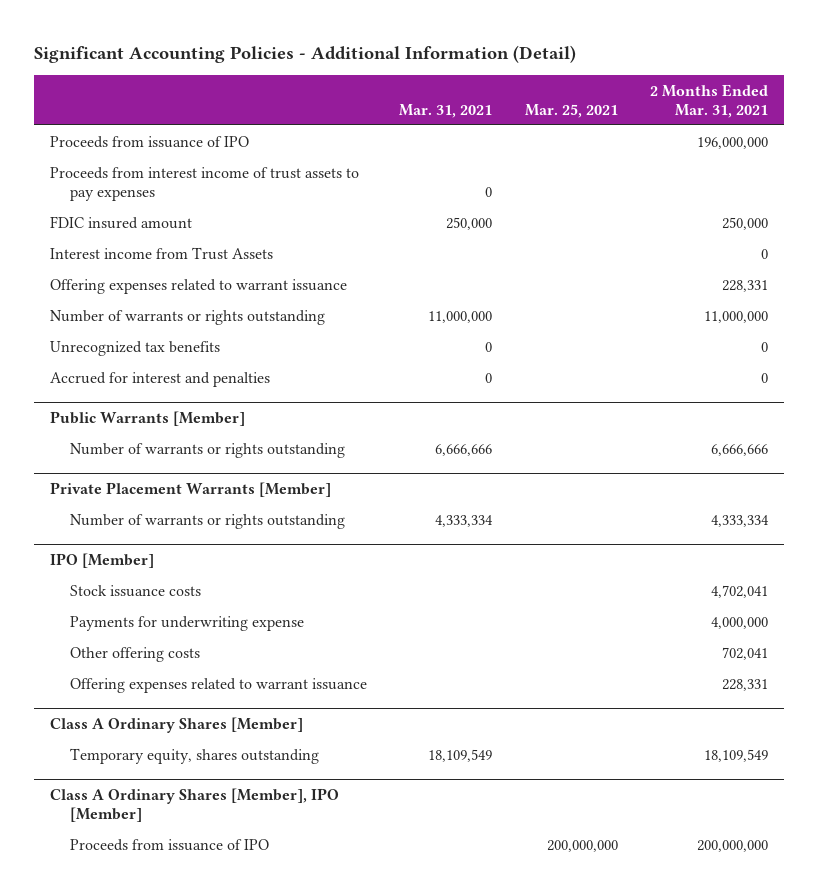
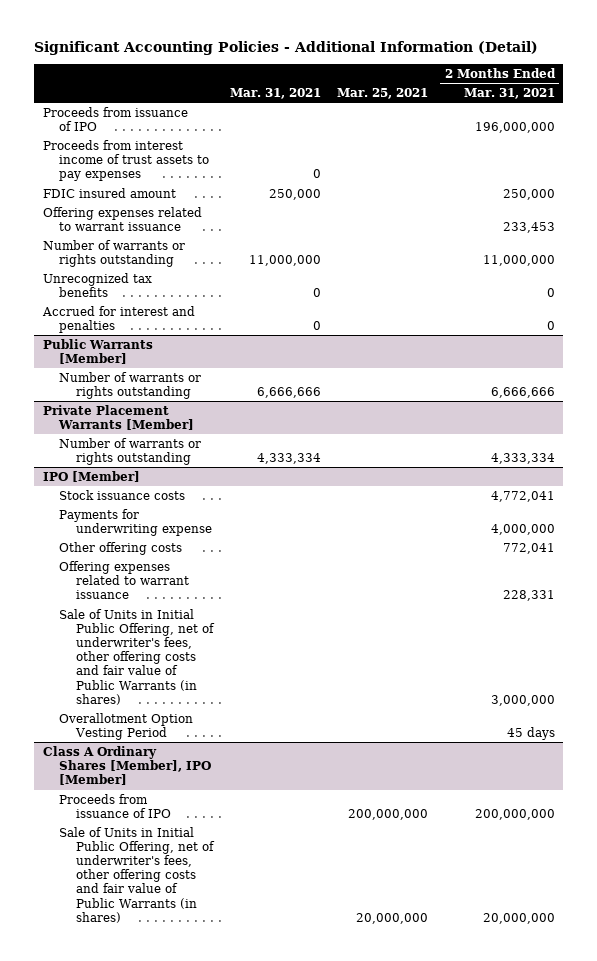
[50,246,274,260] Interest income from Trust Assets -> none
[722,279,769,292] 228,331 -> [502,222,555,234] 233,453
[711,584,769,598] 4,702,041 -> [490,490,555,502] 4,772,041
[722,646,769,660] 702,041 -> [502,542,555,554] 772,041
[50,717,304,734] Class A Ordinary Shares [Member] -> none
[70,747,320,764] Temporary equity, shares outstanding -> none
none -> [59,608,216,705] Sale of Units in Initial Public Offering, net of underwriter's fees, other offering costs and fair value of Public Warrants (in shares)
none -> [59,712,194,741] Overallotment Option Vesting Period
none -> [59,826,216,923] Sale of Units in Initial Public Offering, net of underwriter's fees, other offering costs and fair value of Public Warrants (in shares)

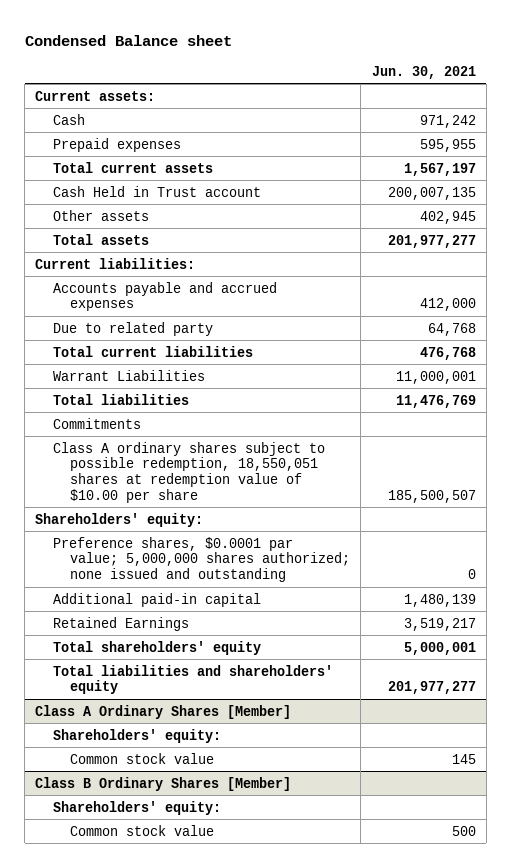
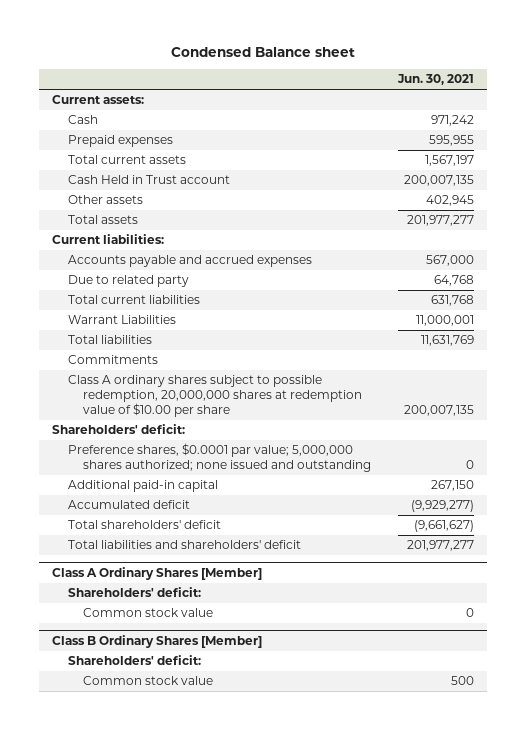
[419,298,476,312] 412,000 -> [425,255,474,267] 567,000
[419,346,476,360] 476,768 -> [430,295,474,307] 631,768
[395,394,476,408] 11,476,769 -> [420,335,474,347] 11,631,769
[52,441,325,503] Class A ordinary shares subject to possible redemption, 18,550,051 shares at redemption value of $10.00 per share -> [67,375,362,417] Class A ordinary shares subject to possible redemption, 20,000,000 shares at redemption value of $10.00 per share
[387,489,476,503] 185,500,507 -> [403,404,474,416] 200,007,135
[35,512,204,527] Shareholders' equity: -> [52,424,186,435] Shareholders' deficit:
[52,616,189,631] Retained Earnings -> none
[403,593,476,607] 1,480,139 -> [430,480,474,492] 267,150
none -> [67,500,190,510] Accumulated deficit
[52,640,261,655] Total shareholders' equity -> [67,520,221,530] Total shareholders' deficit
[403,641,476,655] 5,000,001 -> [413,520,474,533] (9,661,627)
[52,664,333,695] Total liabilities and shareholders' equity -> [67,540,301,550] Total liabilities and shareholders' deficit
[52,728,221,743] Shareholders' equity: -> [67,587,201,598] Shareholders' deficit:
[451,753,476,764] 145 -> [465,608,474,618] 0
[52,800,221,815] Shareholders' equity: -> [67,655,201,666] Shareholders' deficit:

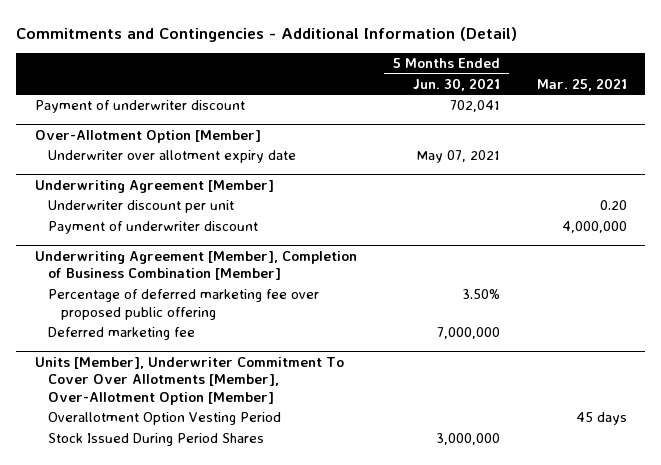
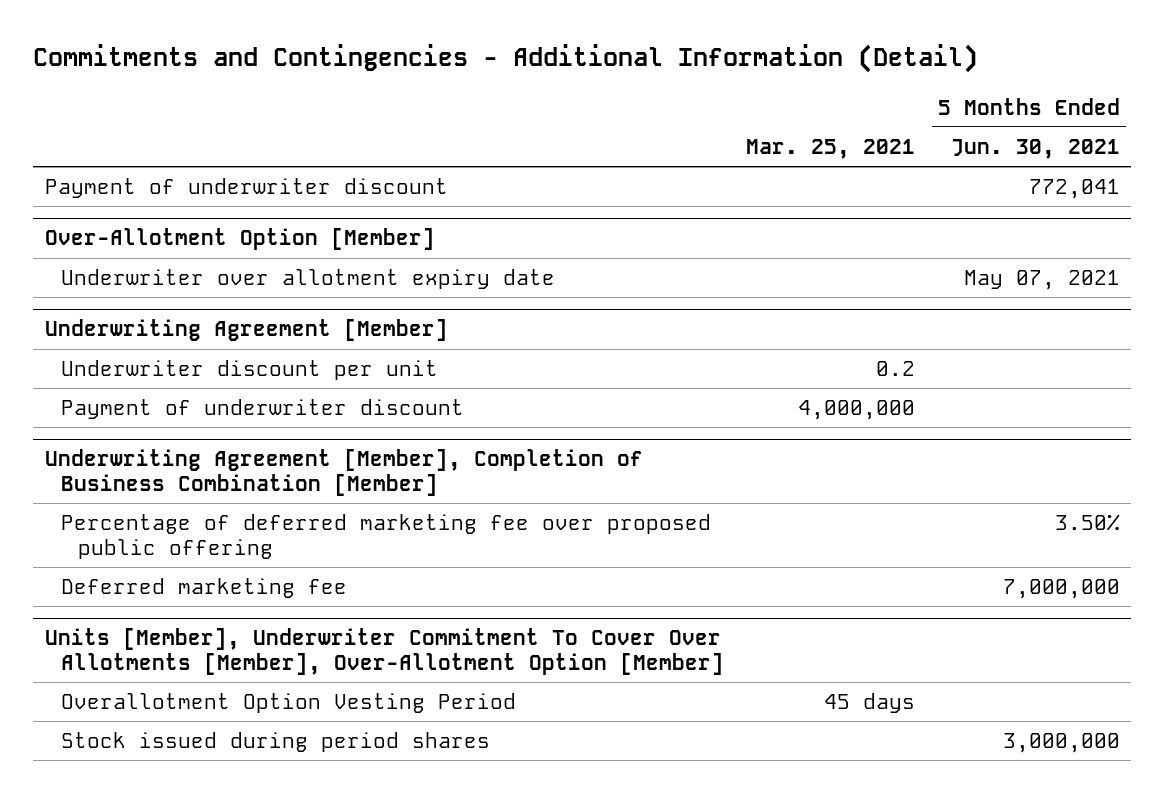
[450,100,501,113] 702,041 -> [1028,179,1120,200] 772,041
[599,200,627,211] 0.20 -> [876,361,916,377] 0.2
[47,433,264,447] Stock Issued During Period Shares -> [61,732,491,753] Stock issued during period shares

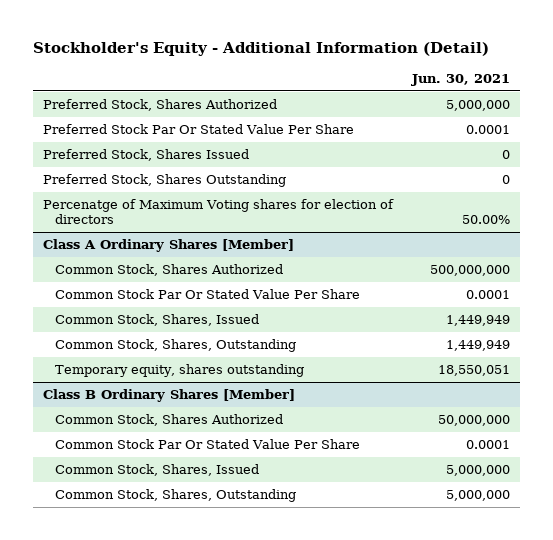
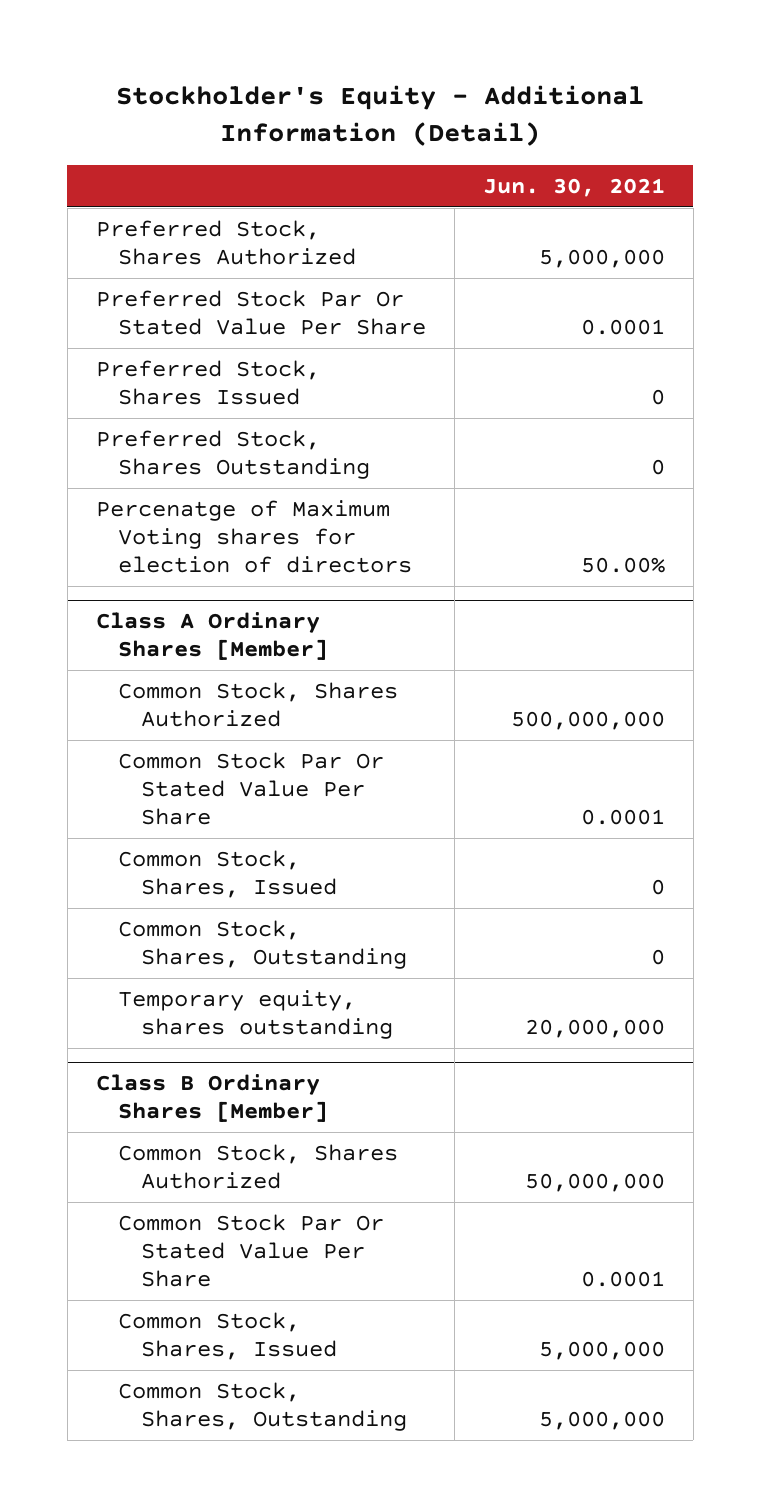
[446,315,511,327] 1,449,949 -> [651,879,666,896] 0
[446,340,511,352] 1,449,949 -> [651,949,666,966] 0
[438,365,511,377] 18,550,051 -> [525,1019,666,1039] 20,000,000

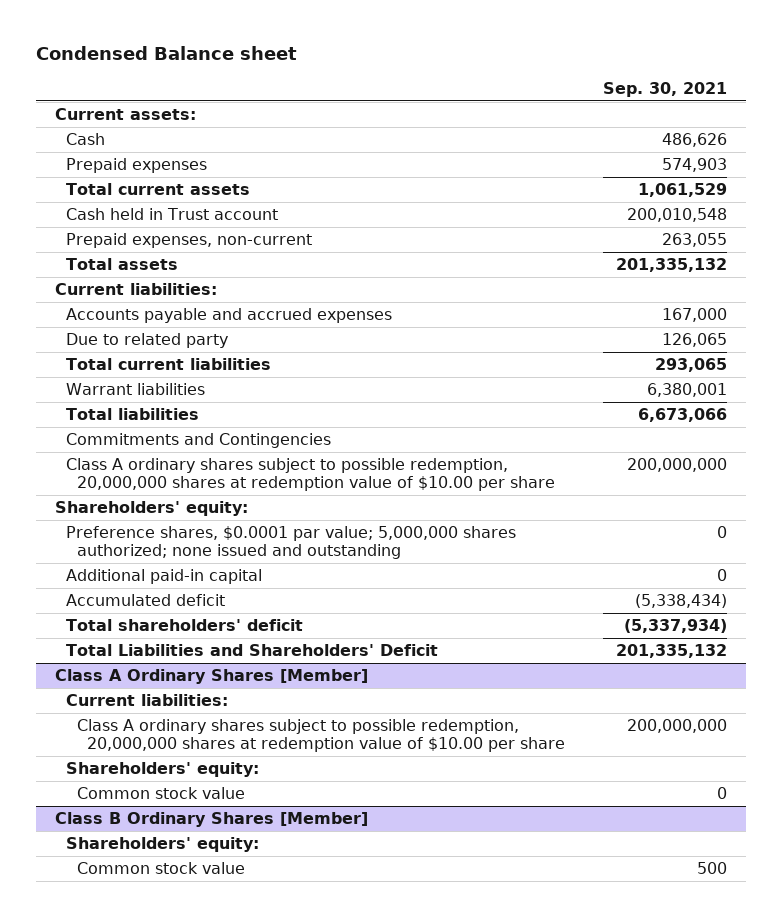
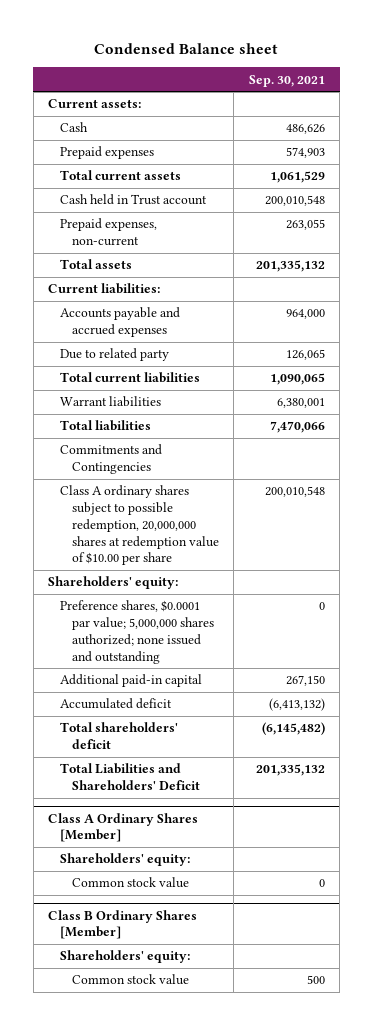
[661,308,727,323] 167,000 -> [285,309,325,320] 964,000
[654,358,727,373] 293,065 -> [269,373,325,386] 1,090,065
[637,408,727,423] 6,673,066 -> [269,421,325,434] 7,470,066
[626,458,727,473] 200,000,000 -> [264,486,325,498] 200,010,548
[716,569,727,582] 0 -> [285,675,325,687] 267,150
[634,594,727,609] (5,338,434) -> [268,698,325,712] (6,413,132)
[623,619,727,634] (5,337,934) -> [261,722,325,736] (6,145,482)
[65,694,228,707] Current liabilities: -> none
[76,719,566,752] Class A ordinary shares subject to possible redemption, 20,000,000 shares at redemption value of $10.00 per share -> none

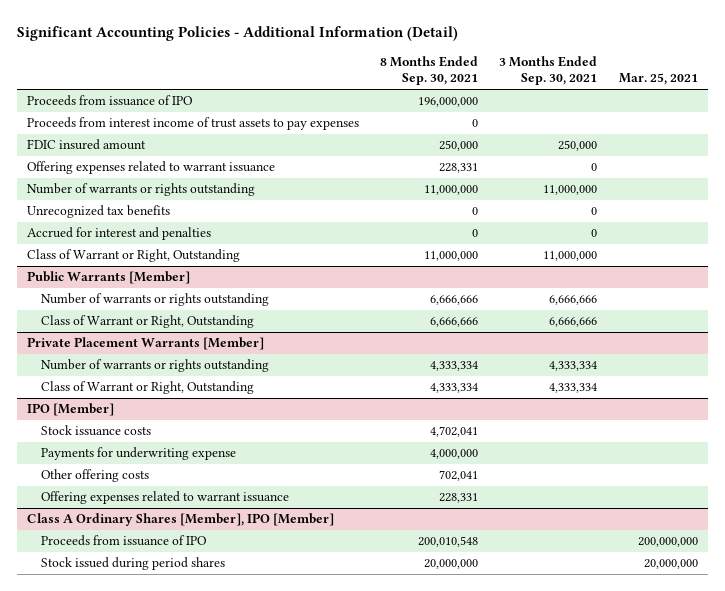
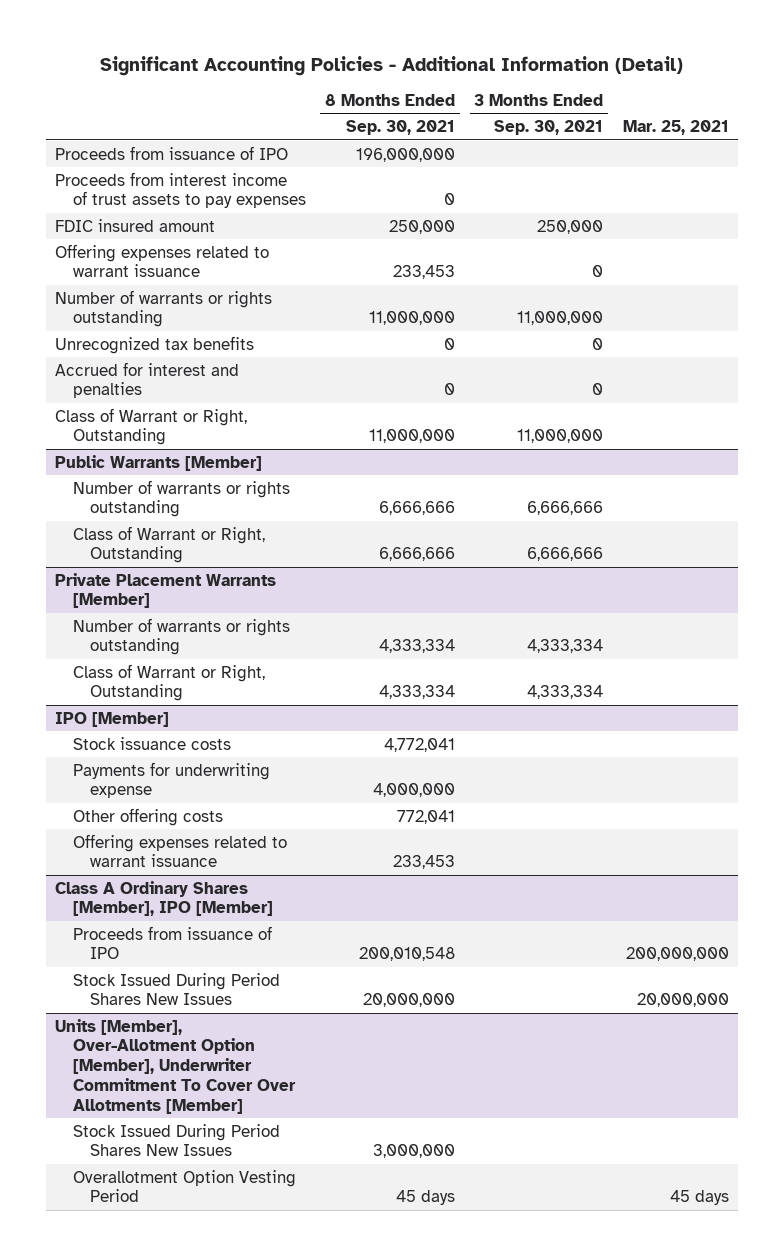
[439,163,479,174] 228,331 -> [393,265,456,280] 233,453
[430,426,479,438] 4,702,041 -> [384,737,456,752] 4,772,041
[439,470,479,482] 702,041 -> [397,809,456,824] 772,041
[439,493,479,504] 228,331 -> [393,855,456,870] 233,453
[41,557,226,571] Stock issued during period shares -> [72,972,280,1006] Stock Issued During Period Shares New Issues
none -> [55,1018,296,1114] Units [Member], Over-Allotment Option [Member], Underwriter Commitment To Cover Over Allotments [Member]
none -> [72,1123,280,1157] Stock Issued During Period Shares New Issues
none -> [72,1169,296,1203] Overallotment Option Vesting Period

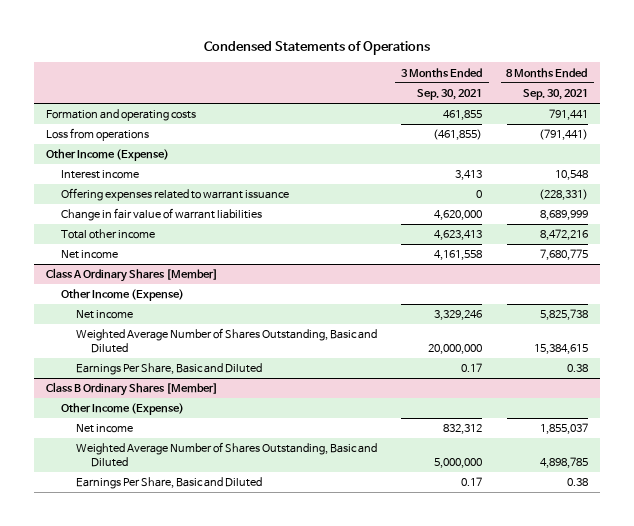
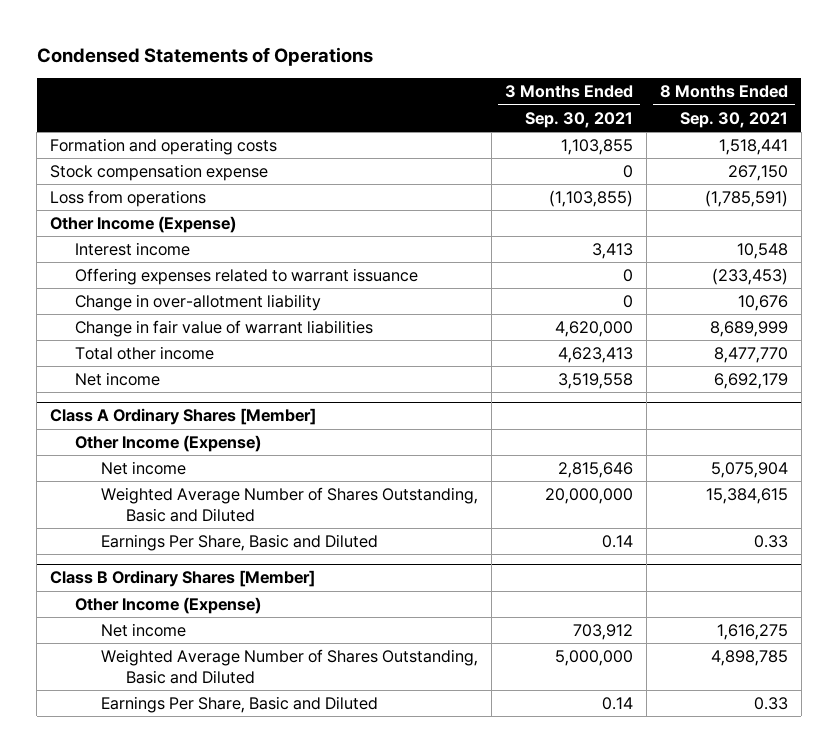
[443,110,483,121] 461,855 -> [560,138,633,155] 1,103,855
[548,109,588,121] 791,441 -> [718,138,788,155] 1,518,441
none -> [50,163,269,181] Stock compensation expense
[433,129,483,141] (461,855) -> [548,189,633,207] (1,103,855)
[538,129,588,141] (791,441) -> [704,189,788,207] (1,785,591)
[538,189,588,201] (228,331) -> [711,267,788,285] (233,453)
none -> [75,293,322,311] Change in over-allotment liability
[539,229,588,241] 8,472,216 -> [713,346,788,363] 8,477,770
[434,250,483,261] 4,161,558 -> [557,372,633,389] 3,519,558
[539,249,588,261] 7,680,775 -> [713,372,788,389] 6,692,179
[434,310,483,321] 3,329,246 -> [557,461,633,478] 2,815,646
[539,309,588,321] 5,825,738 -> [710,461,788,478] 5,075,904
[461,363,483,373] 0.17 -> [601,534,633,548] 0.14
[566,364,588,373] 0.38 -> [753,534,788,548] 0.33
[443,424,483,435] 832,312 -> [572,623,633,640] 703,912
[539,423,588,435] 1,855,037 -> [716,623,788,640] 1,616,275
[461,477,483,487] 0.17 -> [601,696,633,710] 0.14
[566,478,588,487] 0.38 -> [753,696,788,710] 0.33

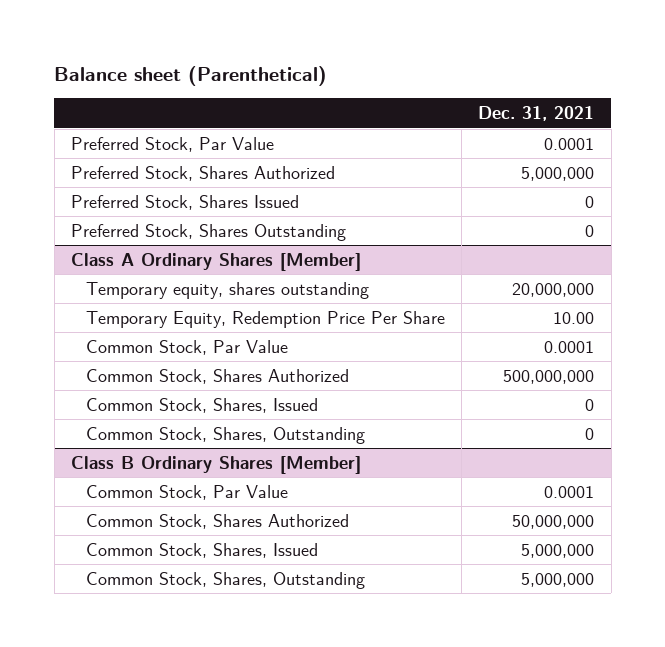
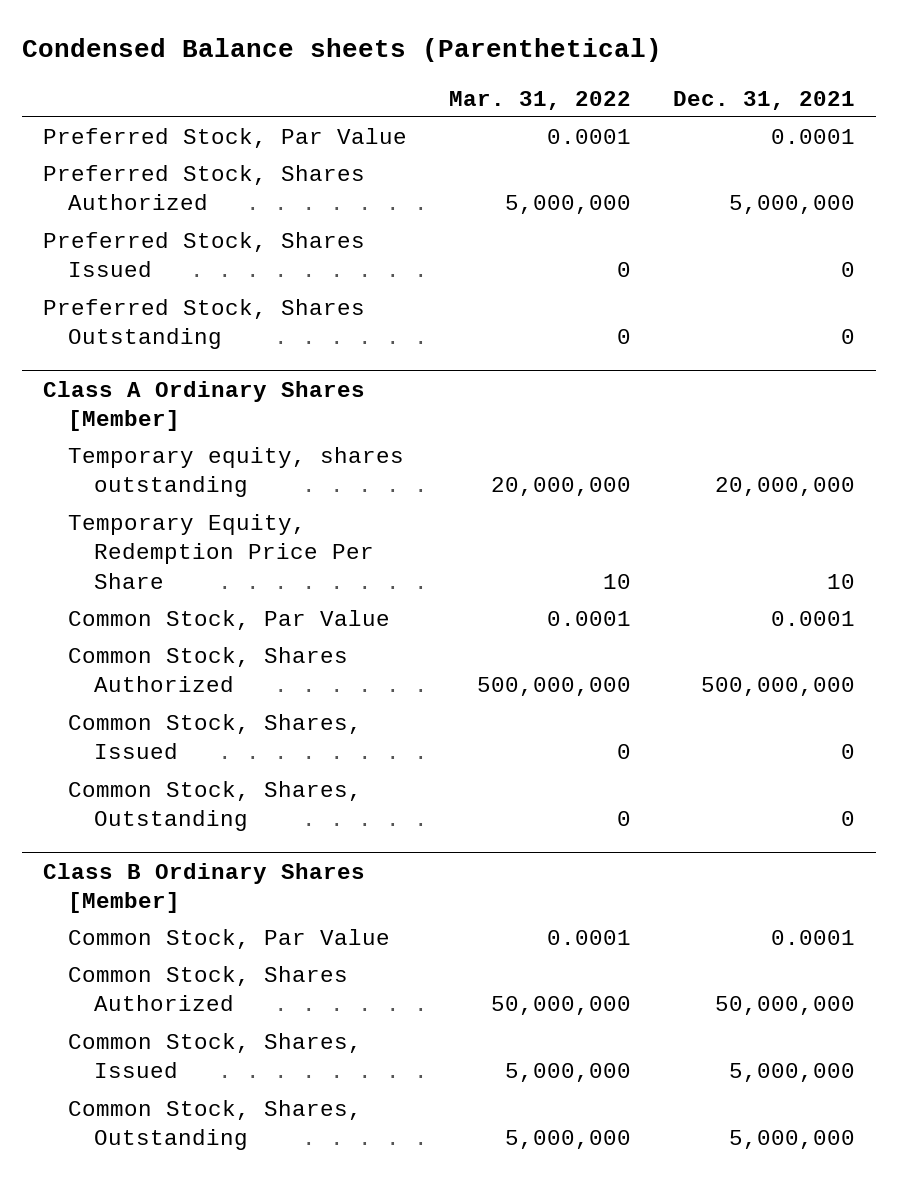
[54,66,328,87] Balance sheet (Parenthetical) -> [21,38,662,63] Condensed Balance sheets (Parenthetical)
none -> [448,90,631,110] Mar. 31, 2022
[553,311,595,324] 10.00 -> [826,573,855,589] 10

